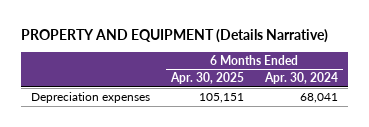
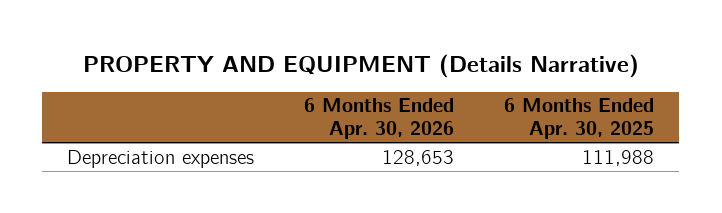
[263,72,338,85] Apr. 30, 2024 -> none
none -> [304,98,455,140] 6 Months Ended Apr. 30, 2026
[199,93,245,104] 105,151 -> [582,149,655,166] 111,988

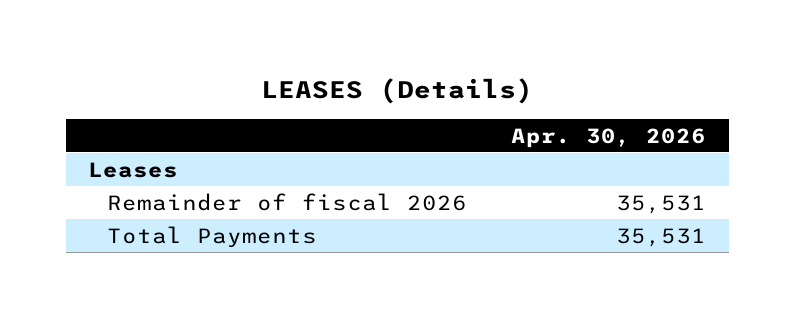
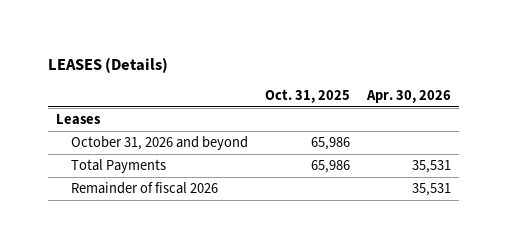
none -> [264,89,350,104] Oct. 31, 2025
none -> [71,136,249,151] October 31, 2026 and beyond
[106,192,467,211] Remainder of fiscal 2026 -> [71,182,219,195] Remainder of fiscal 2026

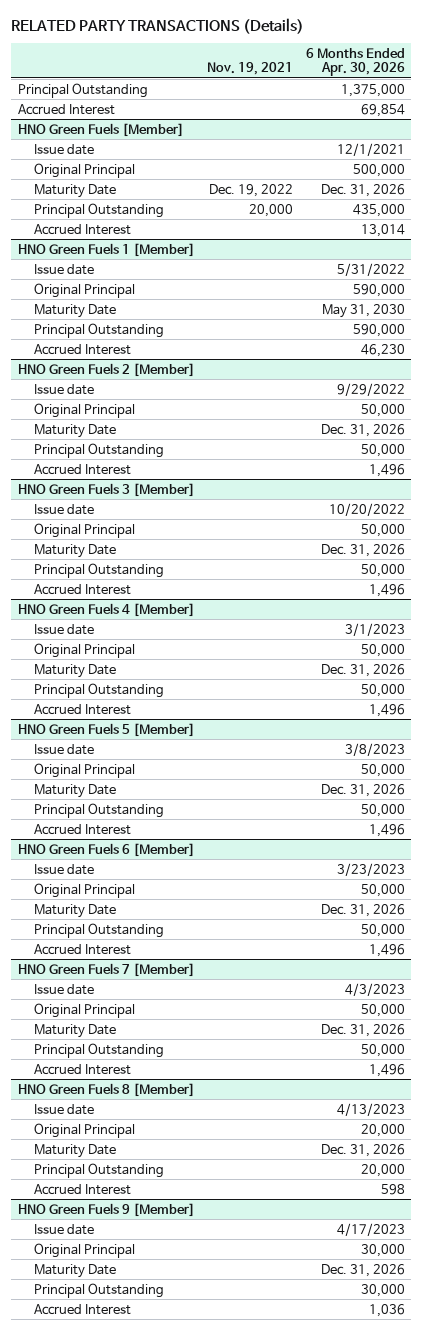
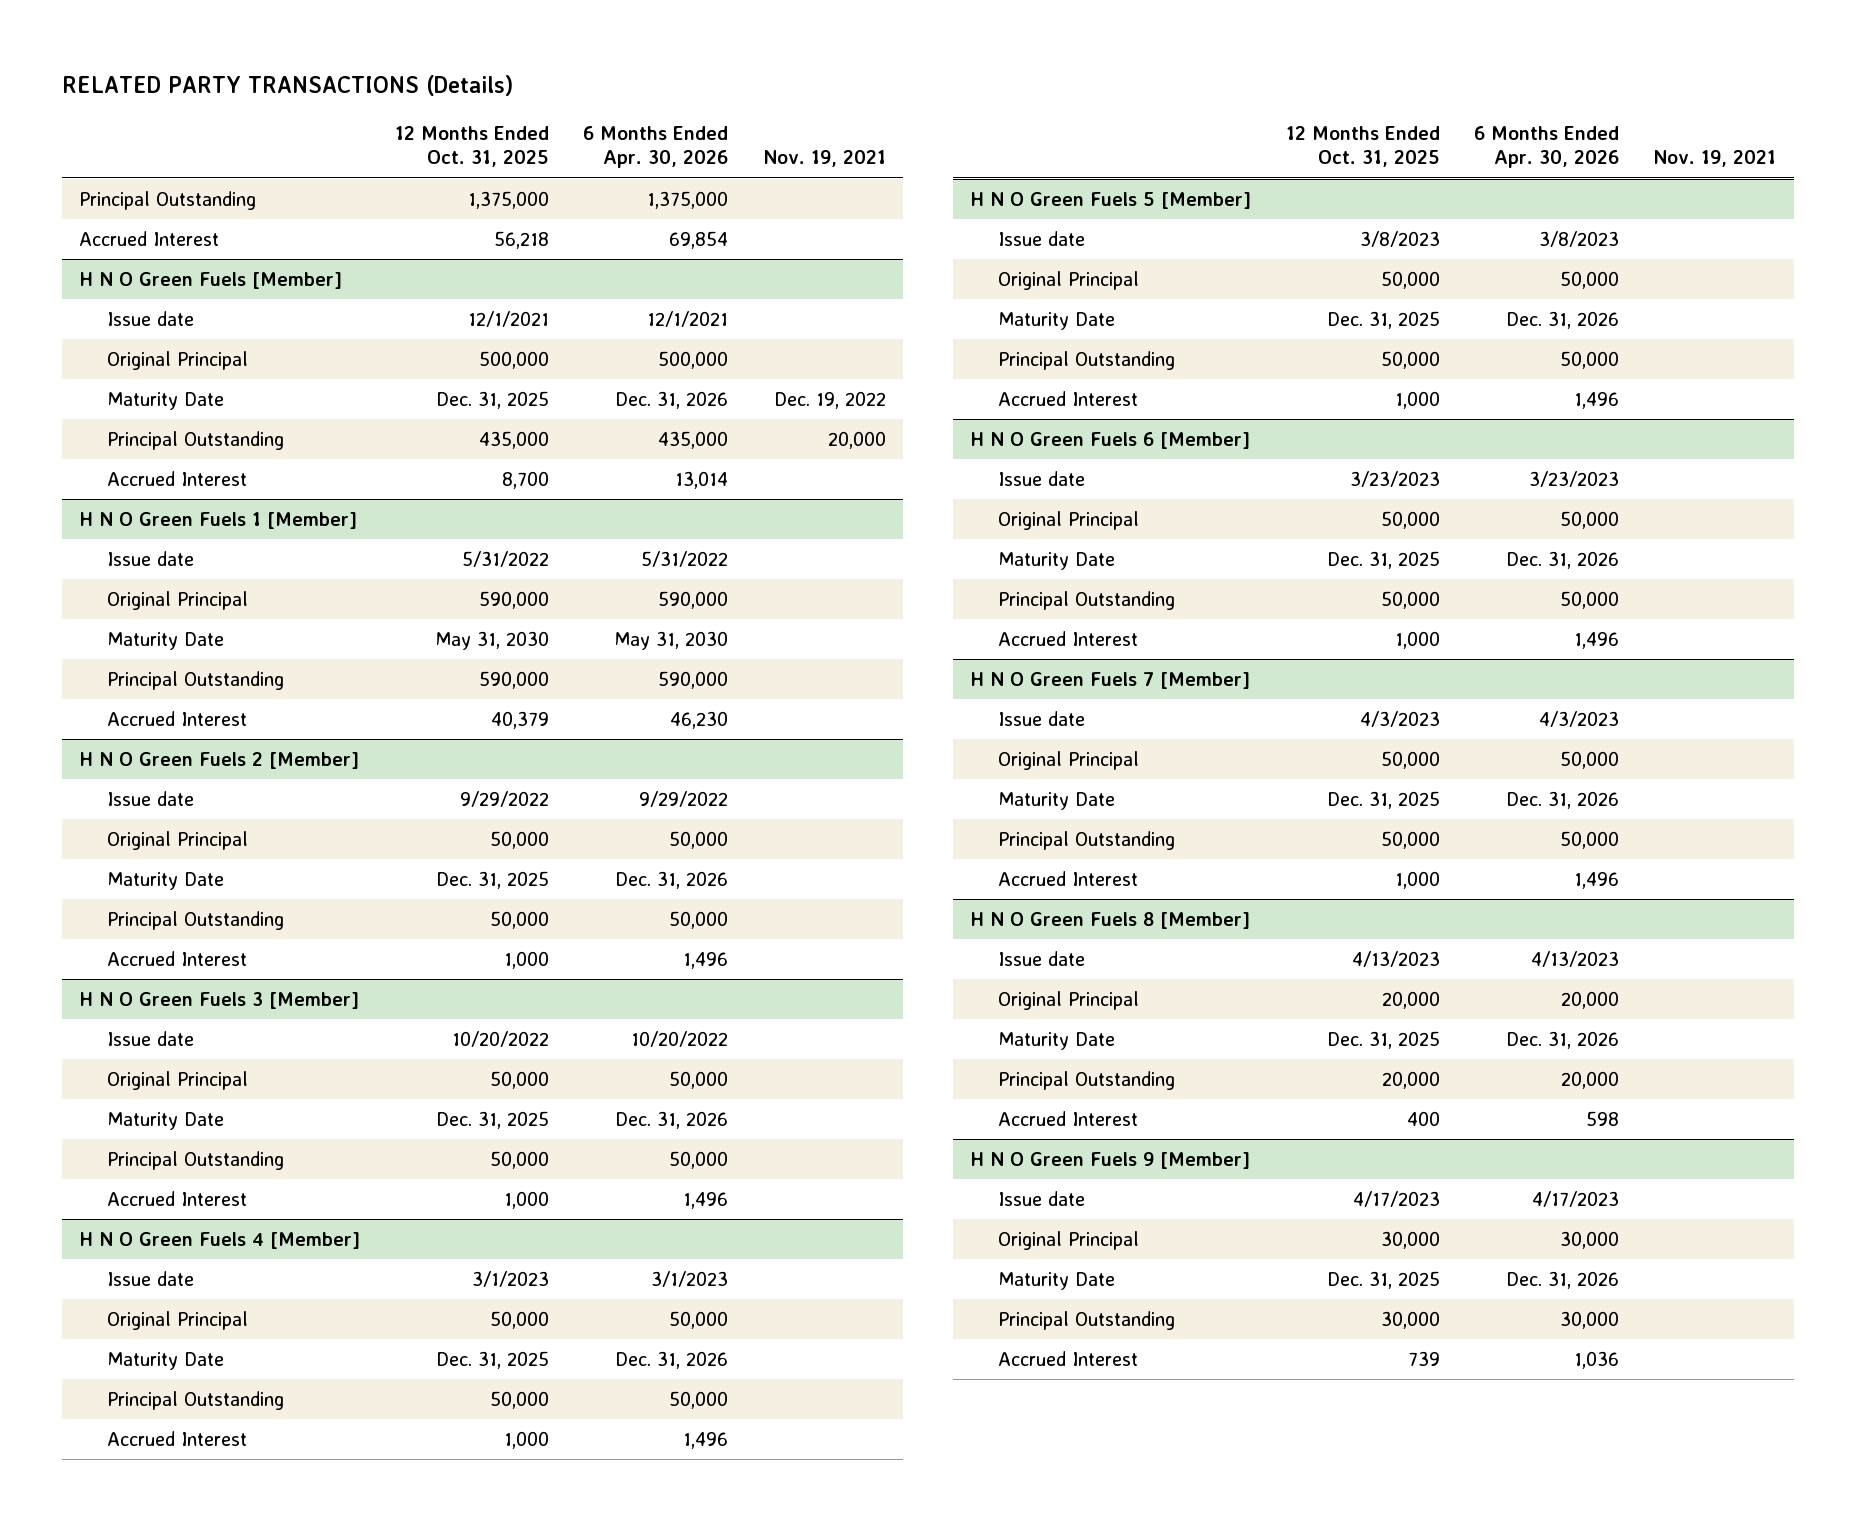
none -> [394,126,549,168] 12 Months Ended Oct. 31, 2025
[17,122,184,137] HNO Green Fuels [Member] -> [79,271,343,289] H N O Green Fuels [Member]
[17,242,195,257] HNO Green Fuels 1 [Member] -> [79,511,358,529] H N O Green Fuels 1 [Member]
[17,362,195,377] HNO Green Fuels 2 [Member] -> [79,751,360,769] H N O Green Fuels 2 [Member]
[17,482,195,497] HNO Green Fuels 3 [Member] -> [79,991,360,1009] H N O Green Fuels 3 [Member]
[17,602,195,617] HNO Green Fuels 4 [Member] -> [79,1231,361,1249] H N O Green Fuels 4 [Member]
[17,722,195,737] HNO Green Fuels 5 [Member] -> [970,191,1252,209] H N O Green Fuels 5 [Member]
[17,842,195,857] HNO Green Fuels 6 [Member] -> [970,431,1251,449] H N O Green Fuels 6 [Member]
[17,962,195,977] HNO Green Fuels 7 [Member] -> [970,671,1251,689] H N O Green Fuels 7 [Member]
[17,1082,195,1097] HNO Green Fuels 8 [Member] -> [970,911,1251,929] H N O Green Fuels 8 [Member]
[17,1202,195,1217] HNO Green Fuels 9 [Member] -> [970,1151,1251,1169] H N O Green Fuels 9 [Member]

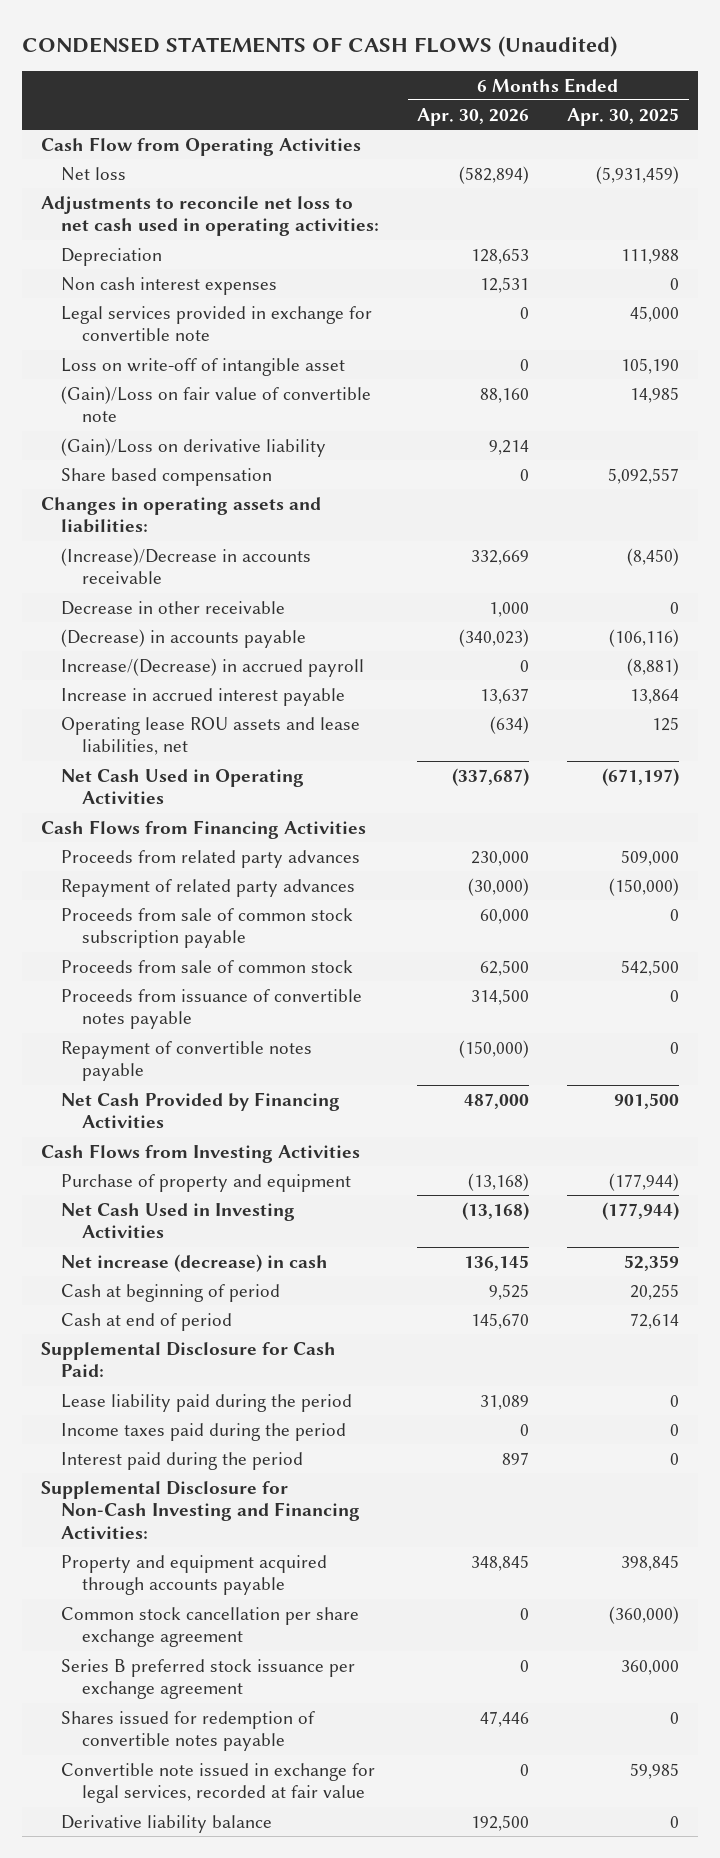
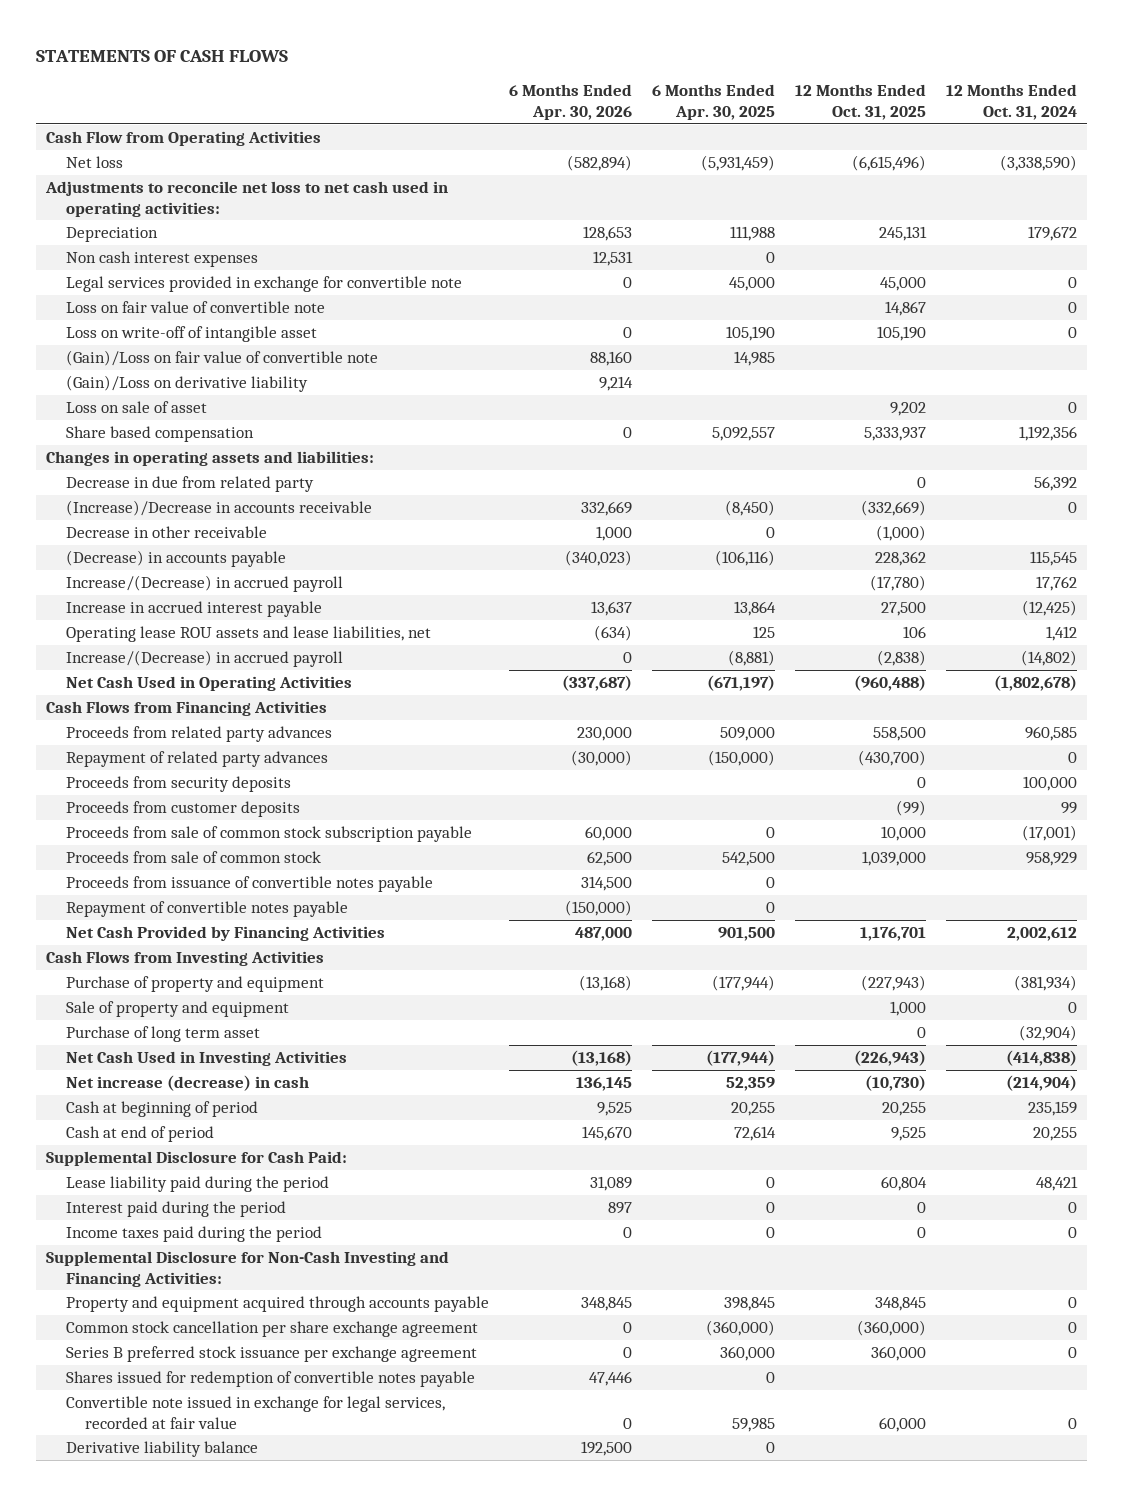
[22,35,618,57] CONDENSED STATEMENTS OF CASH FLOWS (Unaudited) -> [36,49,289,62] STATEMENTS OF CASH FLOWS
none -> [794,84,926,121] 12 Months Ended Oct. 31, 2025
none -> [945,84,1077,121] 12 Months Ended Oct. 31, 2024
none -> [65,300,325,313] Loss on fair value of convertible note
none -> [65,400,207,413] Loss on sale of asset
none -> [65,475,314,492] Decrease in due from related party
none -> [65,574,343,592] Increase/(Decrease) in accrued payroll
[61,657,365,677] Increase/(Decrease) in accrued payroll -> [65,649,343,667] Increase/(Decrease) in accrued payroll
none -> [65,775,291,792] Proceeds from security deposits
none -> [65,800,300,817] Proceeds from customer deposits
none -> [65,1000,289,1017] Sale of property and equipment
none -> [65,1025,260,1042] Purchase of long term asset
[61,1422,347,1441] Income taxes paid during the period -> [65,1225,322,1242] Income taxes paid during the period

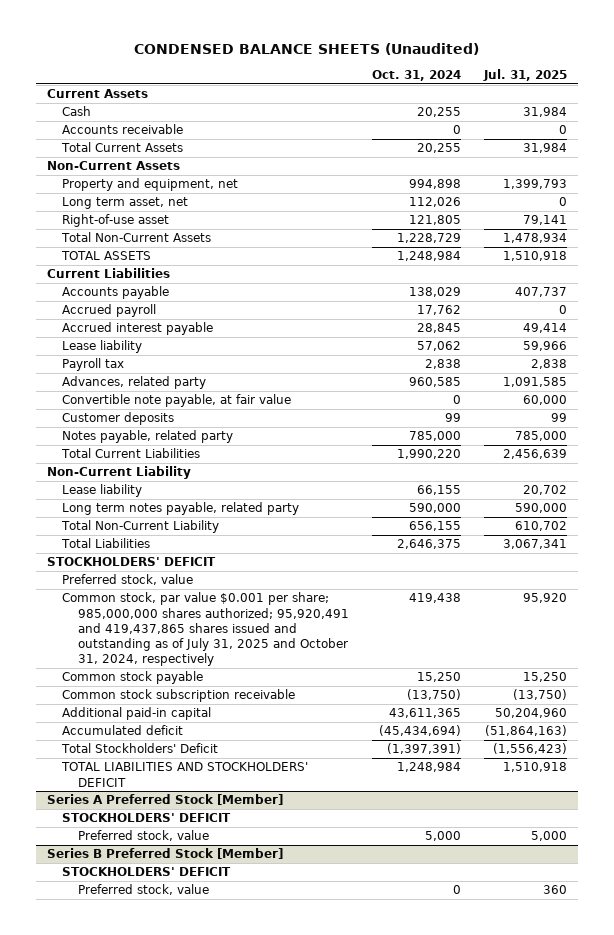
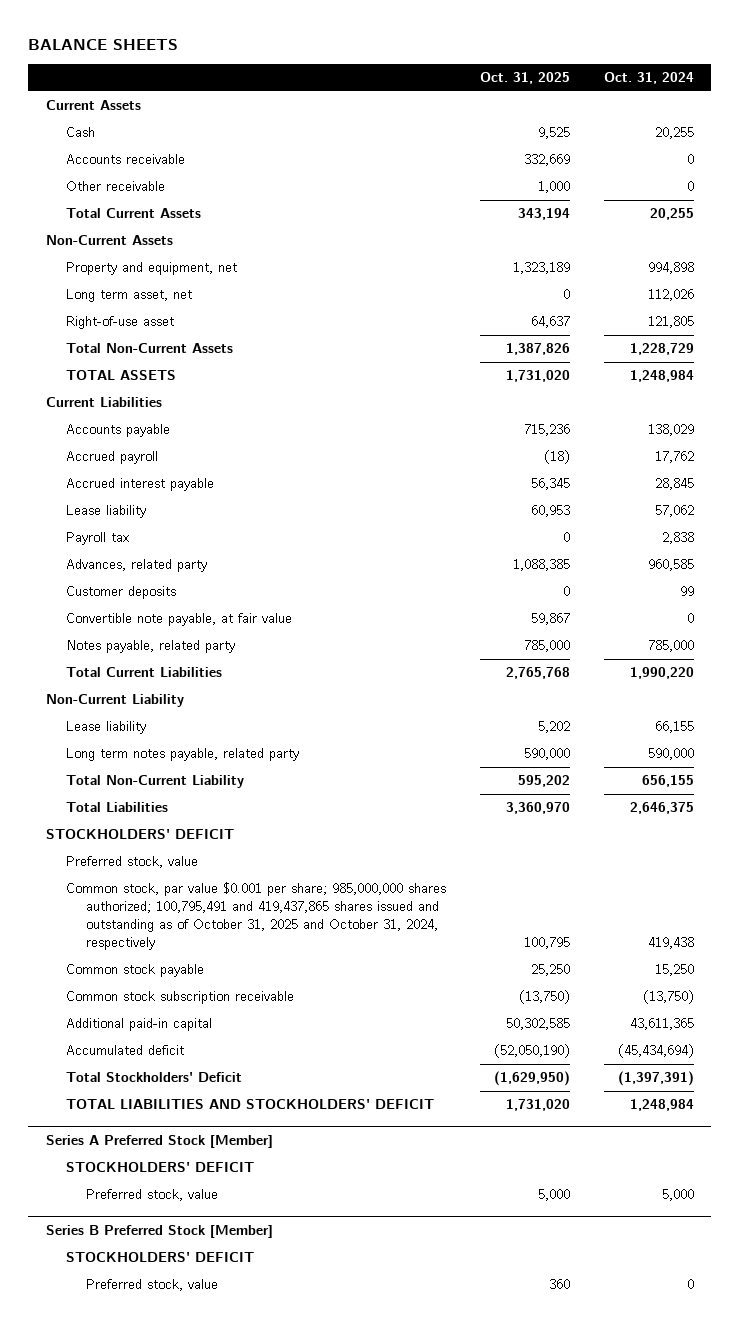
[134,43,480,56] CONDENSED BALANCE SHEETS (Unaudited) -> [28,39,179,51] BALANCE SHEETS
[482,69,567,82] Jul. 31, 2025 -> none
none -> [480,72,571,85] Oct. 31, 2025
none -> [65,181,165,192] Other receivable
[62,394,292,408] Convertible note payable, at fair value -> [65,613,292,627] Convertible note payable, at fair value
[62,592,349,667] Common stock, par value $0.001 per share; 985,000,000 shares authorized; 95,920,491 and 419,437,865 shares issued and outstanding as of July 31, 2025 and October 31, 2024, respectively -> [65,882,446,951] Common stock, par value $0.001 per share; 985,000,000 shares authorized; 100,795,491 and 419,437,865 shares issued and outstanding as of October 31, 2025 and October 31, 2024, respectively

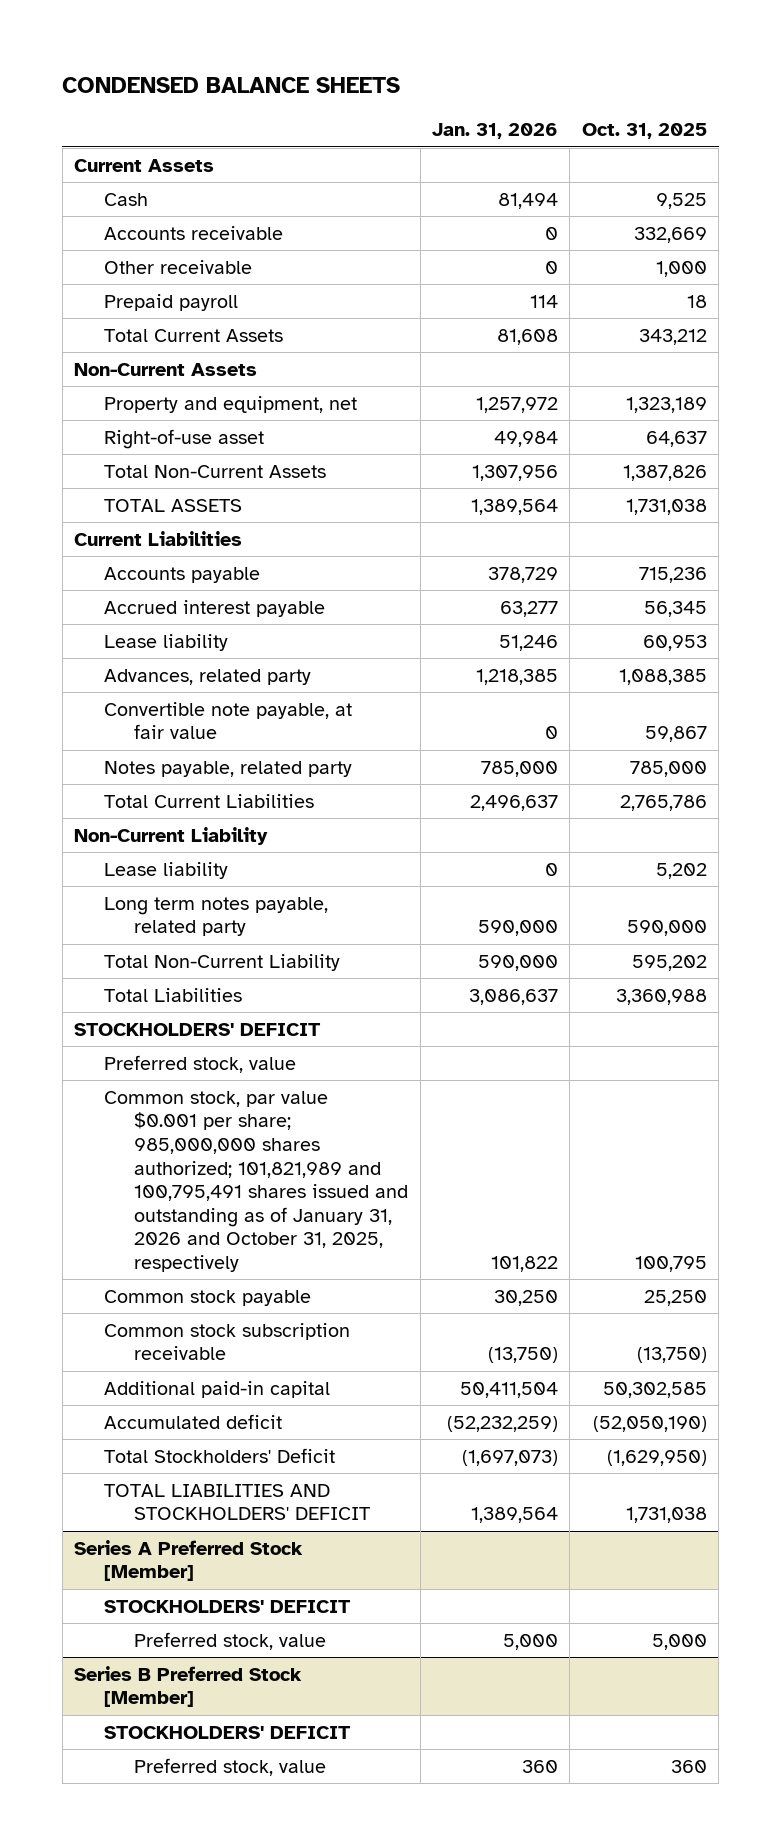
[28,39,179,51] BALANCE SHEETS -> [62,76,401,93] CONDENSED BALANCE SHEETS
[604,72,695,85] Oct. 31, 2024 -> none
none -> [432,123,559,140] Jan. 31, 2026
none -> [104,293,239,311] Prepaid payroll
[518,208,571,221] 343,194 -> [638,328,707,345] 343,212
[65,289,192,303] Long term asset, net -> none
[506,370,571,383] 1,731,020 -> [625,498,707,515] 1,731,038
[65,451,158,465] Accrued payroll -> none
[65,532,129,546] Payroll tax -> none
[65,586,176,600] Customer deposits -> none
[506,667,571,680] 2,765,768 -> [619,794,707,811] 2,765,786
[506,802,571,815] 3,360,970 -> [615,988,707,1005] 3,360,988
[65,882,446,951] Common stock, par value $0.001 per share; 985,000,000 shares authorized; 100,795,491 and 419,437,865 shares issued and outstanding as of October 31, 2025 and October 31, 2024, respectively -> [104,1090,409,1272] Common stock, par value $0.001 per share; 985,000,000 shares authorized; 101,821,989 and 100,795,491 shares issued and outstanding as of January 31, 2026 and October 31, 2025, respectively
[506,1099,571,1112] 1,731,020 -> [625,1507,707,1524] 1,731,038

